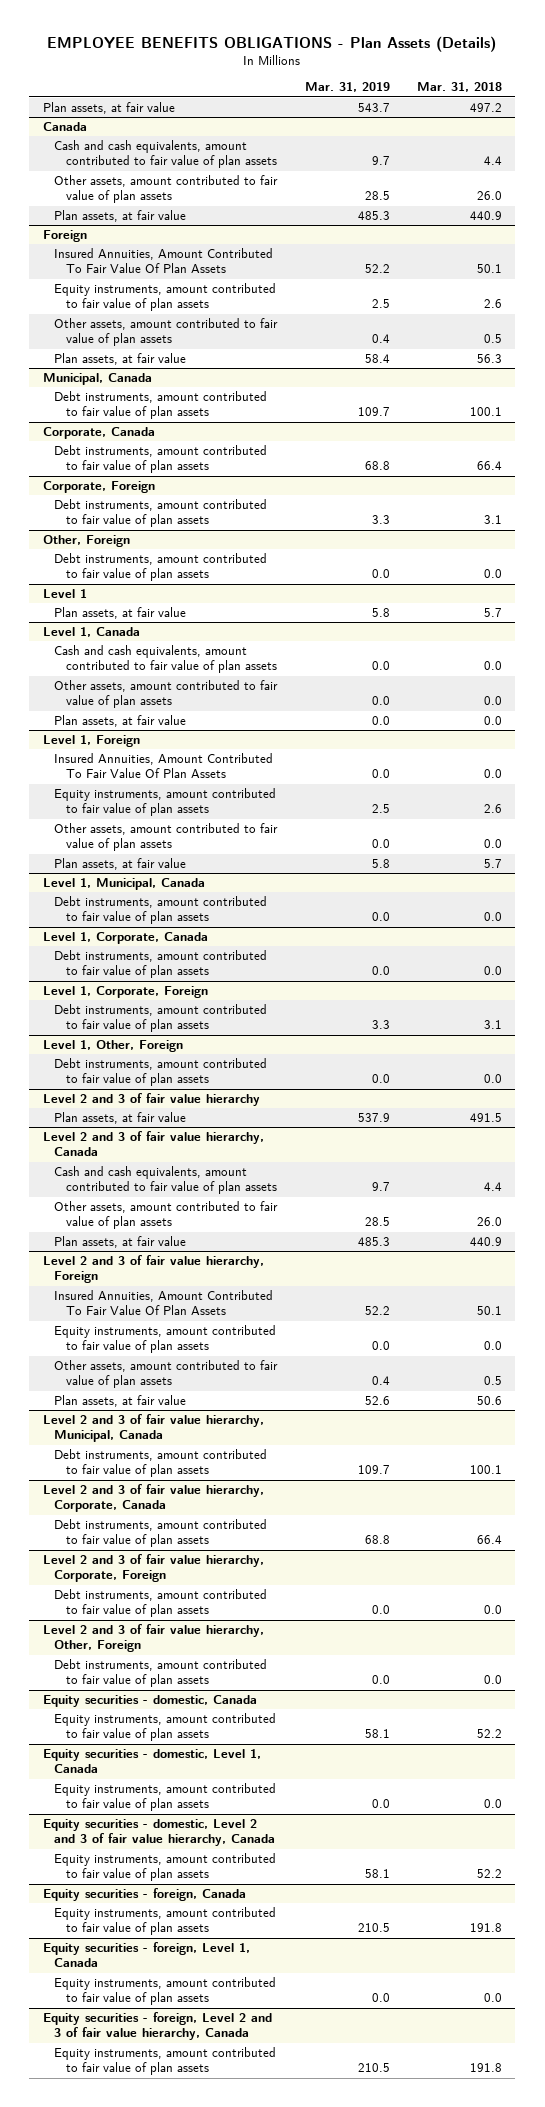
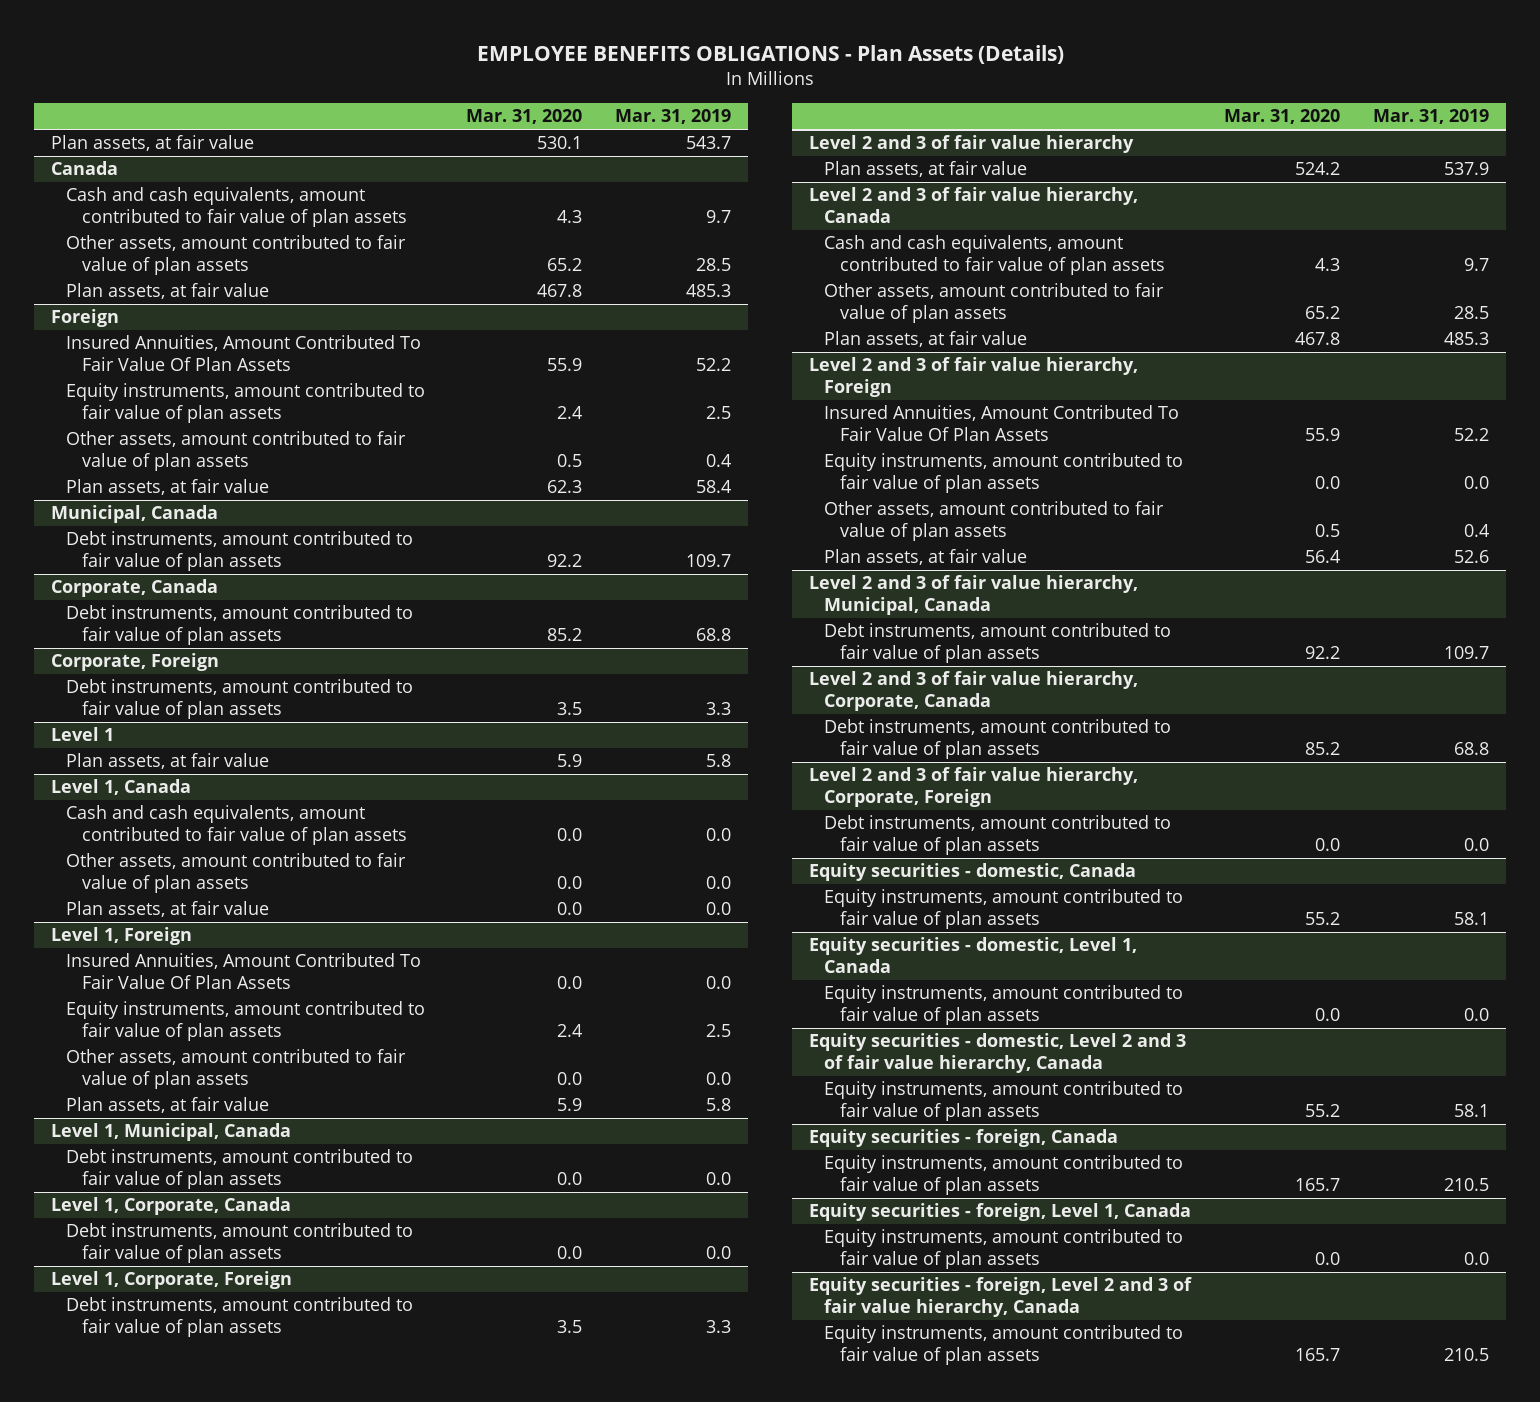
[416,82,502,93] Mar. 31, 2018 -> none
none -> [465,109,582,125] Mar. 31, 2020
[42,534,130,547] Other, Foreign -> none
[54,552,268,582] Debt instruments, amount contributed to fair value of plan assets -> none
[42,1039,183,1052] Level 1, Other, Foreign -> none
[54,1057,268,1087] Debt instruments, amount contributed to fair value of plan assets -> none
[42,1623,264,1653] Level 2 and 3 of fair value hierarchy, Other, Foreign -> none
[54,1658,268,1688] Debt instruments, amount contributed to fair value of plan assets -> none

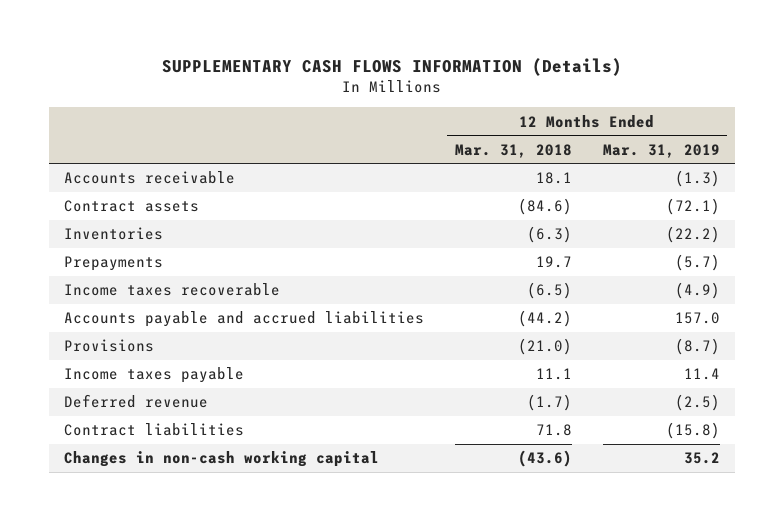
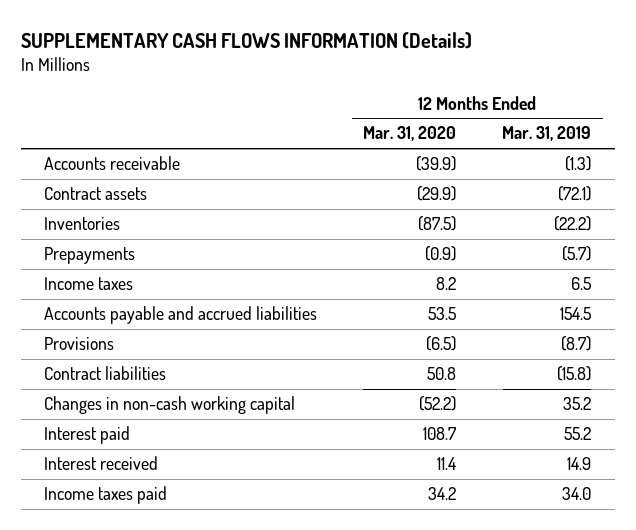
[454,143,572,158] Mar. 31, 2018 -> none
none -> [363,126,457,142] Mar. 31, 2020
[64,283,281,297] Income taxes recoverable -> [44,277,134,291] Income taxes
[674,282,720,300] (4.9) -> [571,277,592,291] 6.5
[674,312,720,325] 157.0 -> [560,307,592,321] 154.5
[64,367,245,384] Income taxes payable -> none
[64,394,209,409] Deferred revenue -> none
none -> [44,426,131,445] Interest paid
none -> [44,456,159,471] Interest received
none -> [44,486,168,505] Income taxes paid

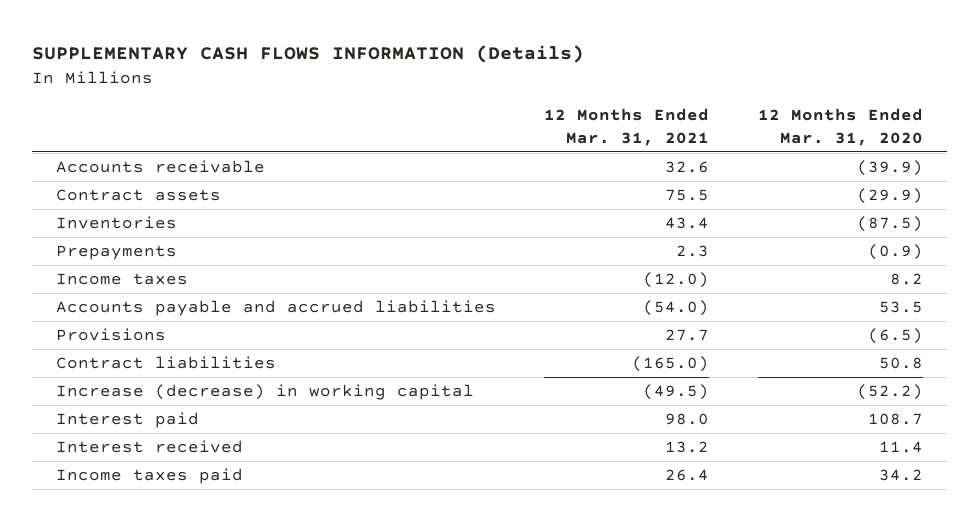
[502,126,592,142] Mar. 31, 2019 -> none
none -> [544,107,710,146] 12 Months Ended Mar. 31, 2021
[44,396,296,415] Changes in non-cash working capital -> [56,384,475,401] Increase (decrease) in working capital

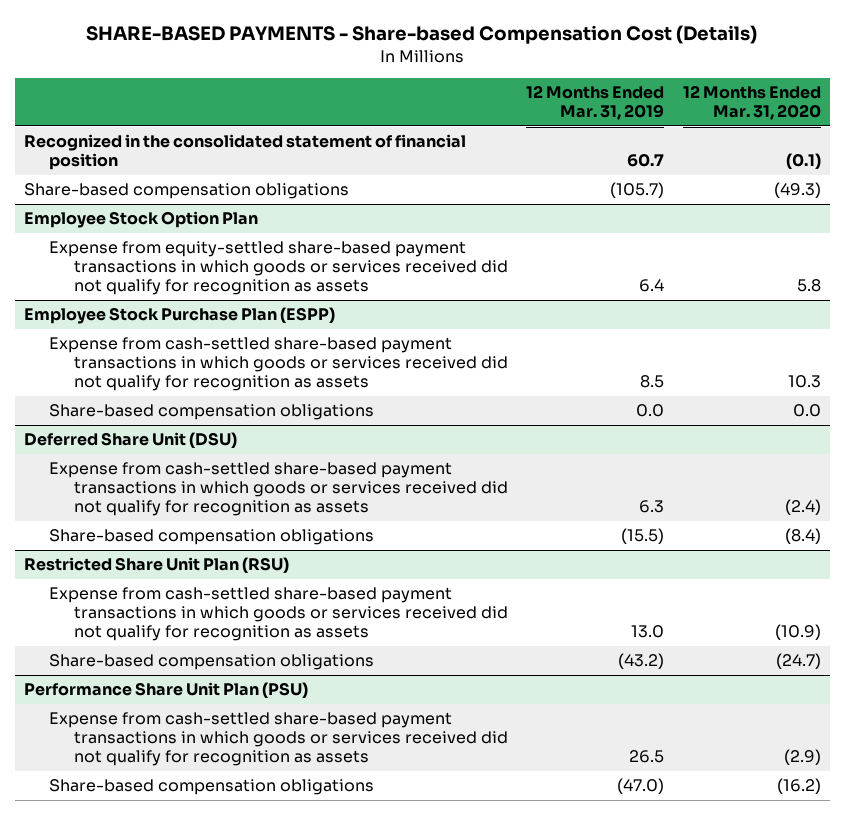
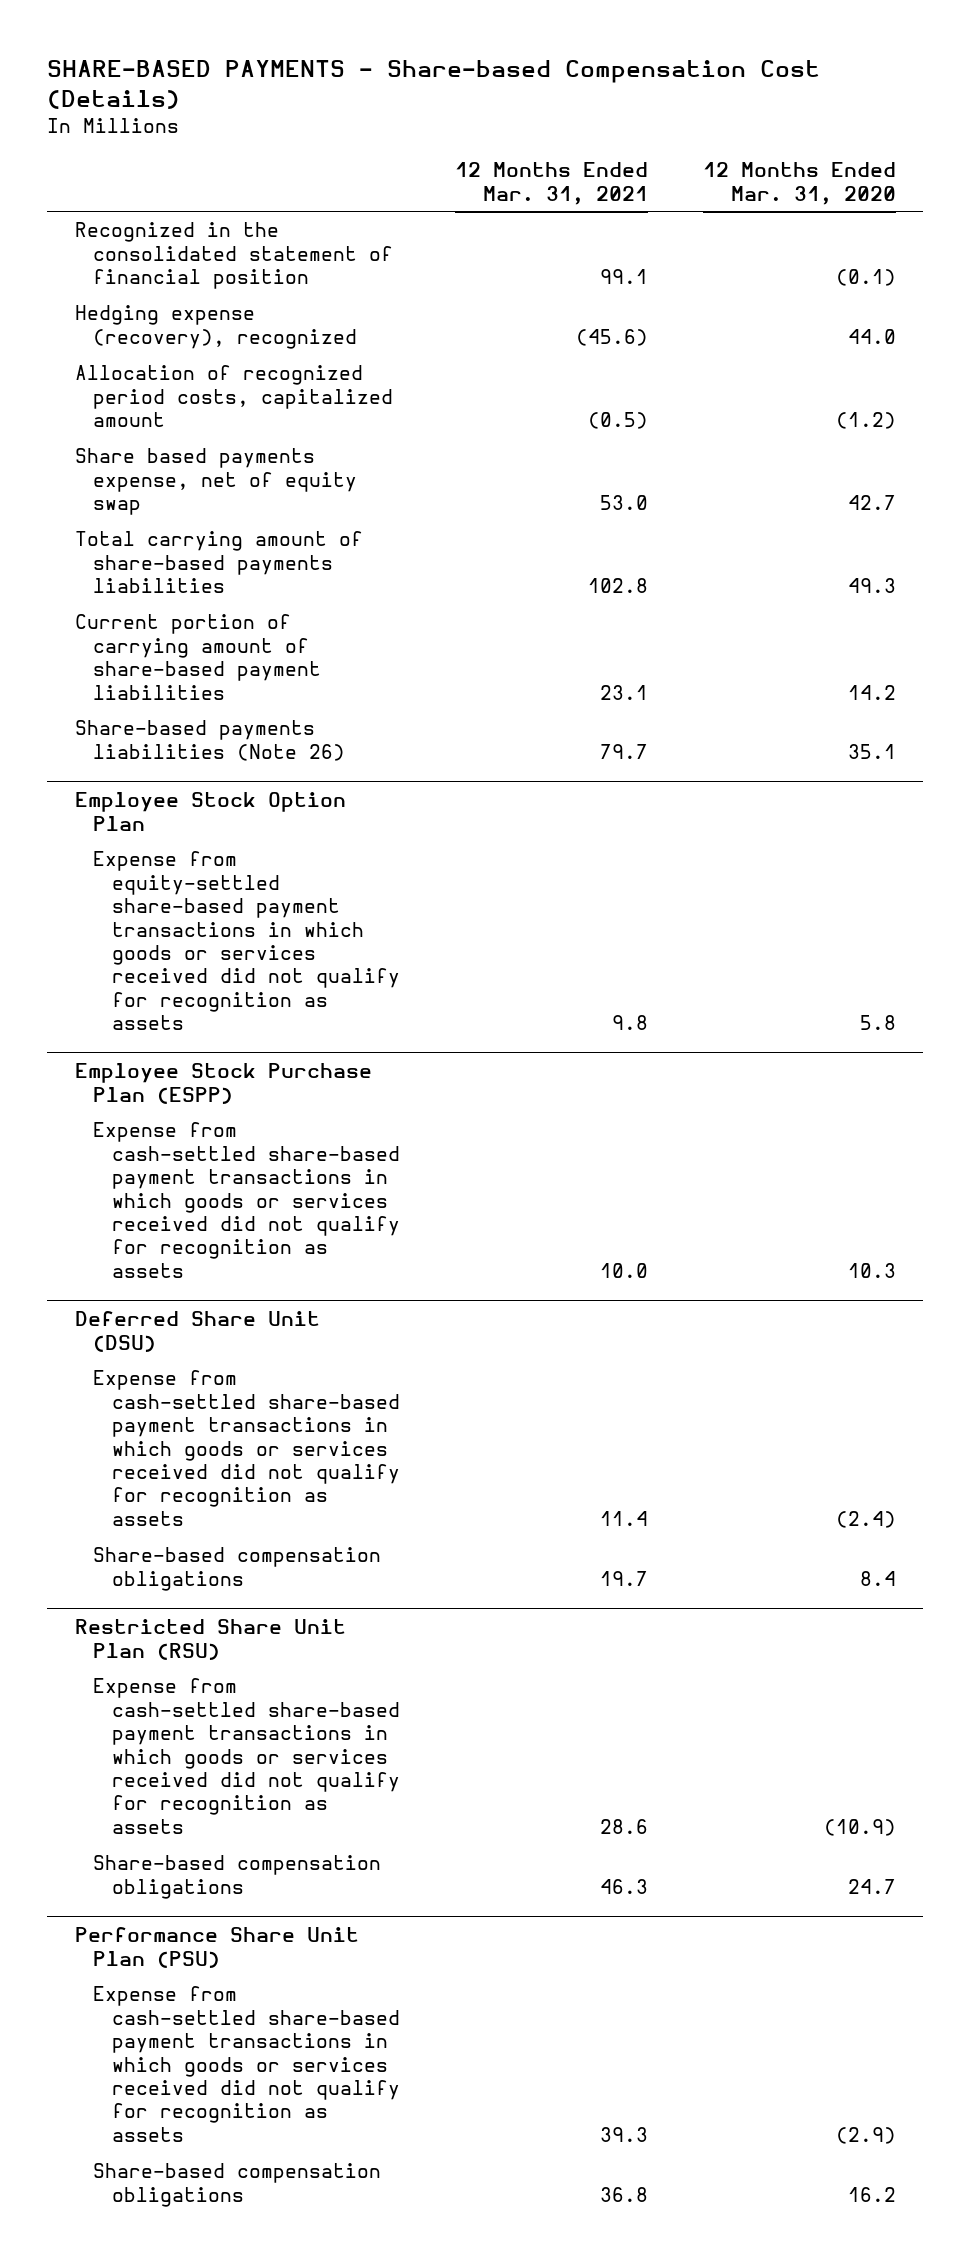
[526,85,665,121] 12 Months Ended Mar. 31, 2019 -> none
none -> [454,162,648,205] 12 Months Ended Mar. 31, 2021
[24,183,350,200] Share-based compensation obligations -> none
none -> [74,305,358,349] Hedging expense (recovery), recognized
none -> [74,365,394,428] Allocation of recognized period costs, capitalized amount
none -> [74,448,358,516] Share based payments expense, net of equity swap
none -> [74,531,363,594] Total carrying amount of share-based payments liabilities
none -> [74,614,322,700] Current portion of carrying amount of share-based payment liabilities
none -> [74,720,346,761] Share-based payments liabilities (Note 26)
[49,404,375,421] Share-based compensation obligations -> none
[784,528,821,545] (8.4) -> [859,1570,896,1586] 8.4
[775,653,821,670] (24.7) -> [847,1878,896,1894] 24.7
[776,778,821,795] (16.2) -> [847,2186,896,2202] 16.2

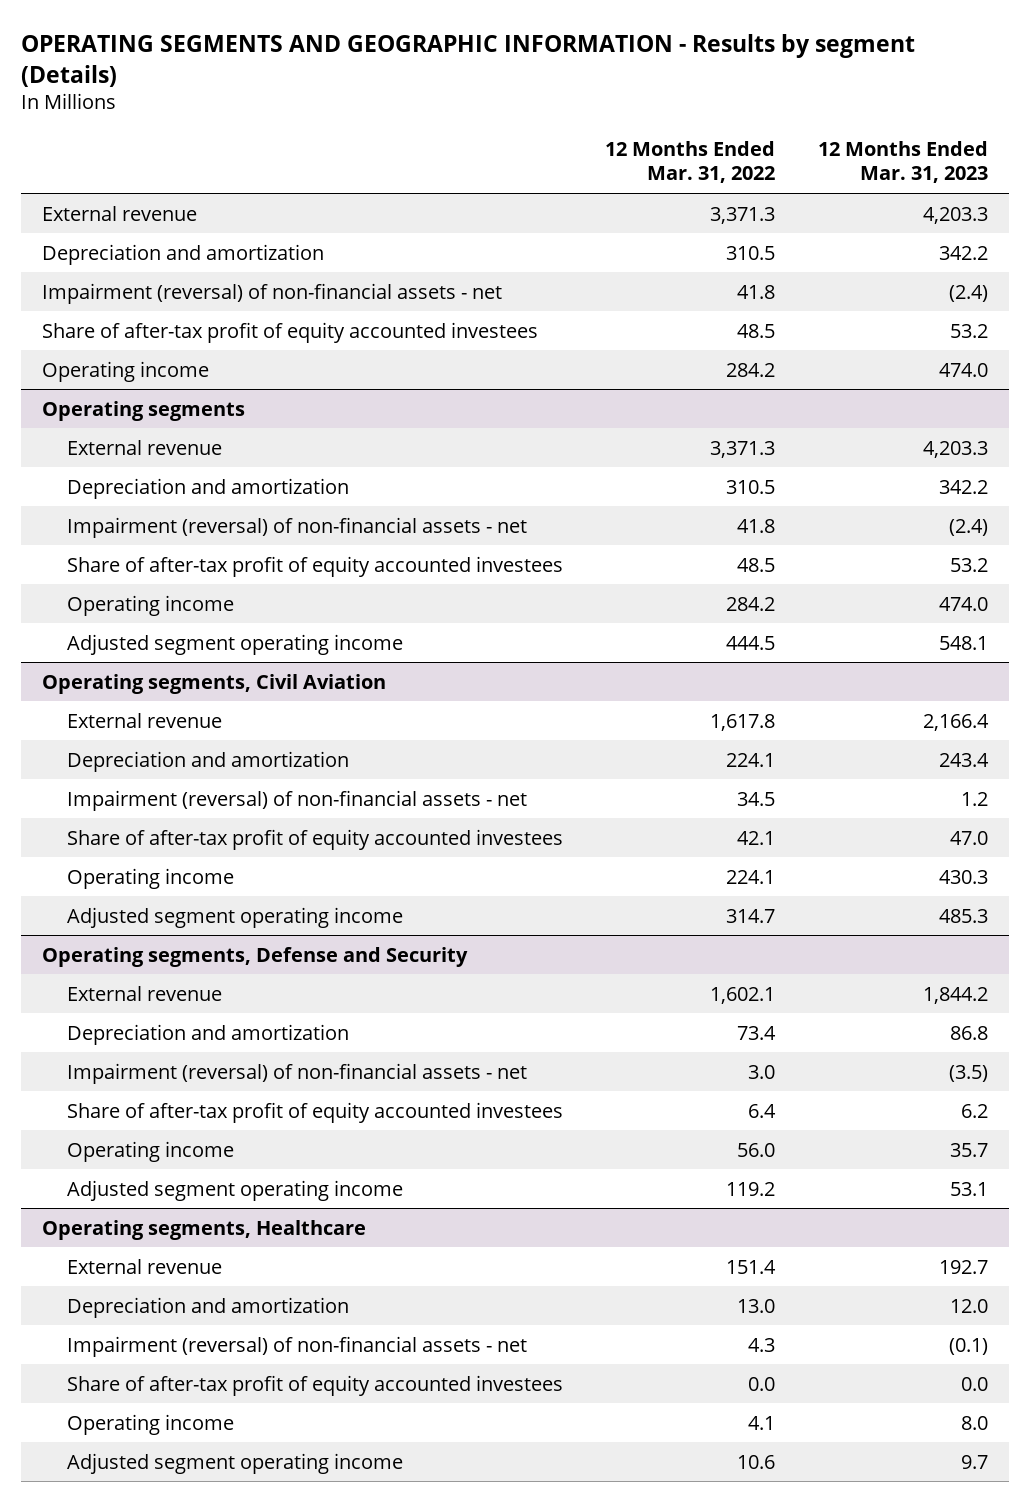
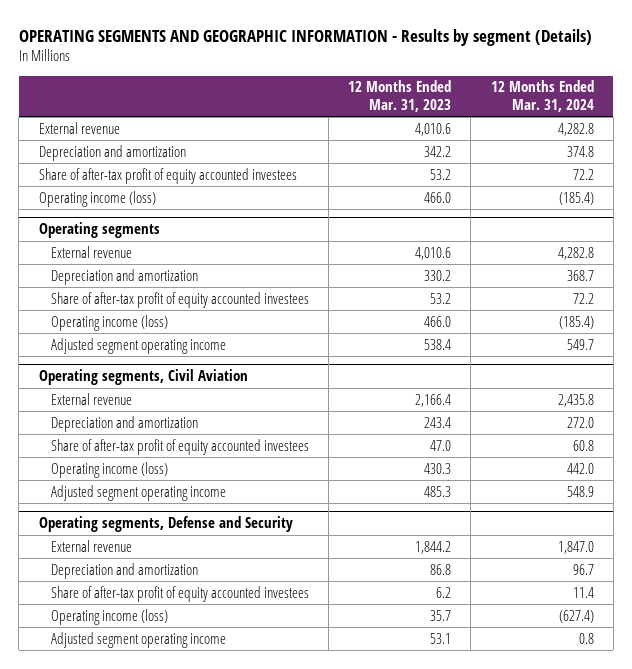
[605,140,776,184] 12 Months Ended Mar. 31, 2022 -> none
none -> [490,80,594,113] 12 Months Ended Mar. 31, 2024
[922,206,988,224] 4,203.3 -> [415,122,452,136] 4,010.6
[42,282,503,304] Impairment (reversal) of non-financial assets - net -> none
[42,360,210,382] Operating income -> [38,190,156,207] Operating income (loss)
[938,362,988,377] 474.0 -> [424,191,452,203] 466.0
[67,516,528,538] Impairment (reversal) of non-financial assets - net -> none
[922,440,988,458] 4,203.3 -> [415,246,452,260] 4,010.6
[938,479,988,494] 342.2 -> [424,269,452,281] 330.2
[67,594,235,616] Operating income -> [50,314,168,331] Operating income (loss)
[938,596,988,611] 474.0 -> [424,315,452,327] 466.0
[938,635,988,650] 548.1 -> [424,338,452,350] 538.4
[67,789,528,811] Impairment (reversal) of non-financial assets - net -> none
[67,867,235,889] Operating income -> [50,461,168,478] Operating income (loss)
[67,1062,528,1084] Impairment (reversal) of non-financial assets - net -> none
[67,1140,235,1162] Operating income -> [50,608,168,625] Operating income (loss)
[42,1219,367,1240] Operating segments, Healthcare -> none
[67,1258,223,1274] External revenue -> none
[67,1296,350,1318] Depreciation and amortization -> none
[67,1335,528,1357] Impairment (reversal) of non-financial assets - net -> none
[67,1374,564,1396] Share of after-tax profit of equity accounted investees -> none
[67,1413,235,1435] Operating income -> none
[67,1452,404,1474] Adjusted segment operating income -> none

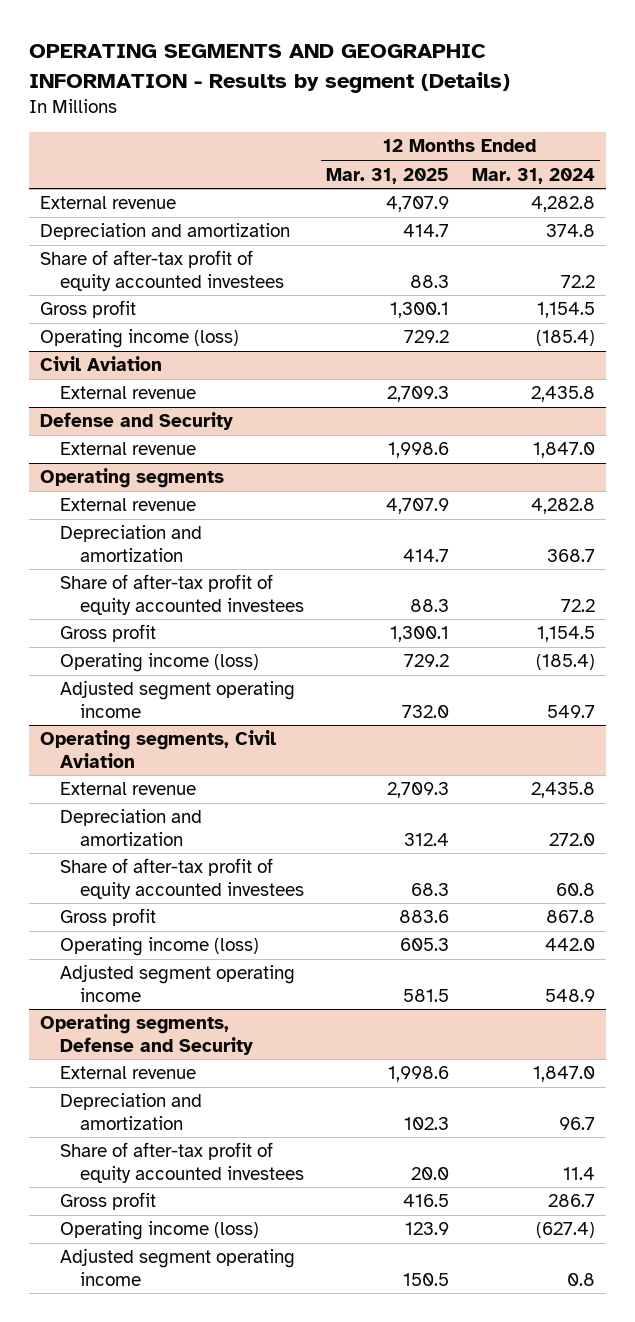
[348,80,452,113] 12 Months Ended Mar. 31, 2023 -> none
none -> [326,167,450,184] Mar. 31, 2025
none -> [40,300,137,319] Gross profit
none -> [40,356,163,372] Civil Aviation
none -> [60,386,197,400] External revenue
none -> [40,412,234,431] Defense and Security
none -> [60,442,197,456] External revenue
none -> [60,624,157,643] Gross profit
none -> [60,908,157,927] Gross profit
none -> [60,1192,157,1211] Gross profit

